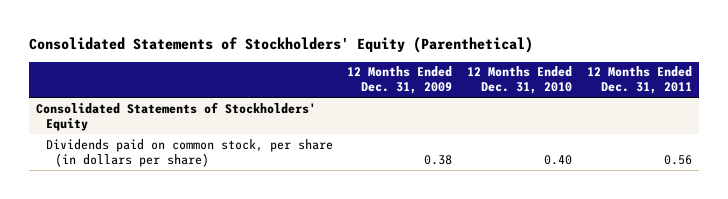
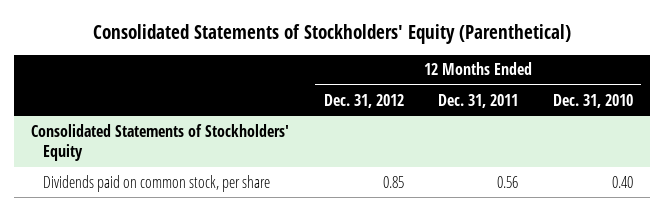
[347,66,453,95] 12 Months Ended Dec. 31, 2009 -> none
none -> [323,93,404,108] Dec. 31, 2012
[45,138,333,167] Dividends paid on common stock, per share (in dollars per share) -> [42,174,270,192] Dividends paid on common stock, per share

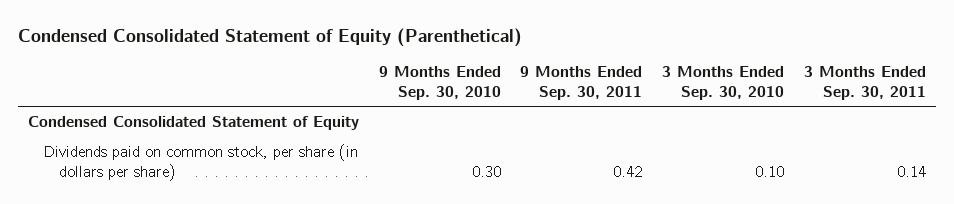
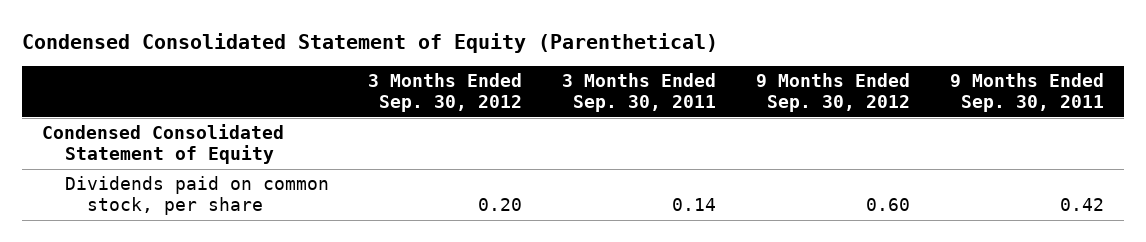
[378,65,501,100] 9 Months Ended Sep. 30, 2010 -> none
[662,65,785,100] 3 Months Ended Sep. 30, 2010 -> none
none -> [368,73,523,113] 3 Months Ended Sep. 30, 2012
none -> [756,73,911,113] 9 Months Ended Sep. 30, 2012
[43,144,359,181] Dividends paid on common stock, per share (in dollars per share) -> [64,176,329,216] Dividends paid on common stock, per share

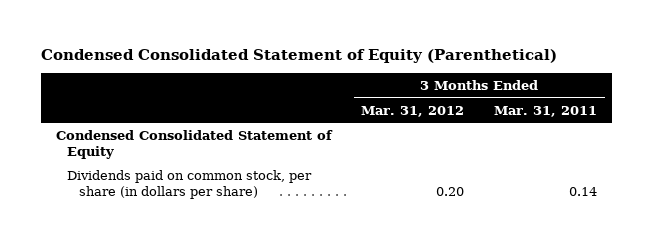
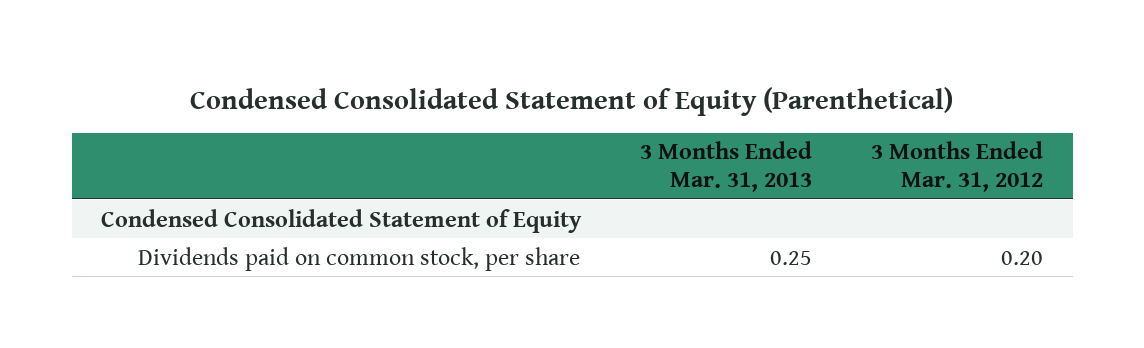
[494,105,598,117] Mar. 31, 2011 -> none
none -> [640,141,813,193] 3 Months Ended Mar. 31, 2013
[67,169,313,199] Dividends paid on common stock, per share (in dollars per share) -> [138,246,581,271] Dividends paid on common stock, per share

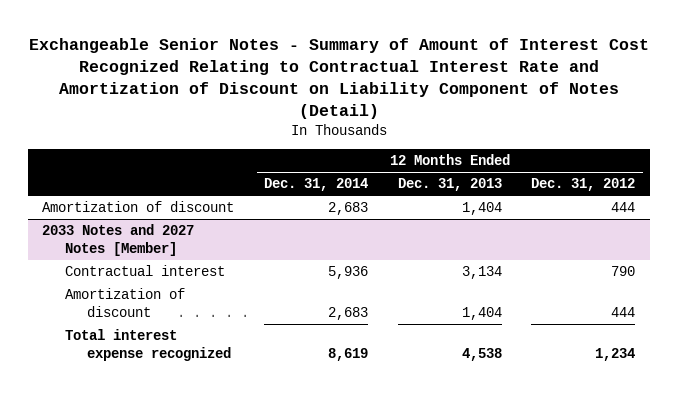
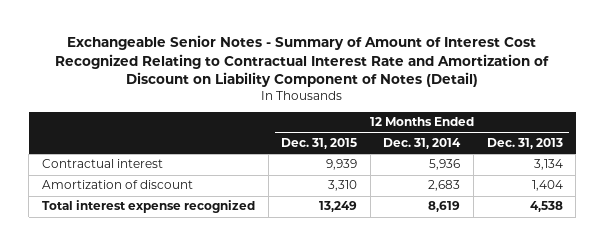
[531,178,636,192] Dec. 31, 2012 -> none
none -> [281,138,358,150] Dec. 31, 2015
[42,201,235,213] Amortization of discount -> none
[42,224,195,256] 2033 Notes and 2027 Notes [Member] -> none

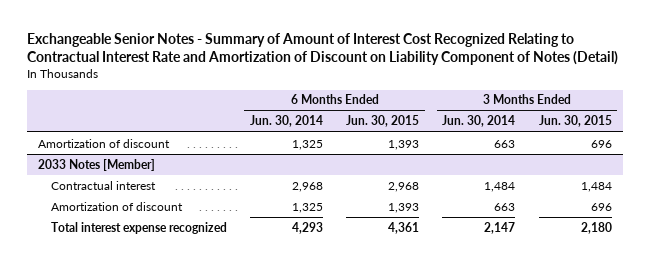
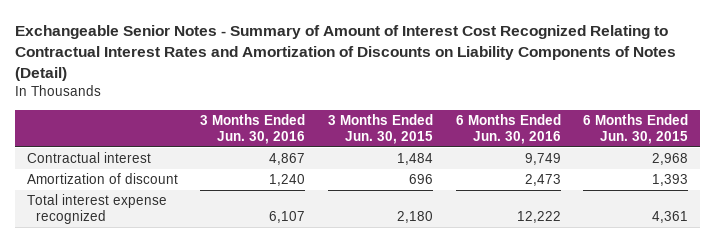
[26,33,618,66] Exchangeable Senior Notes - Summary of Amount of Interest Cost Recognized Relating to Contractual Interest Rate and Amortization of Discount on Liability Component of Notes (Detail) -> [15,25,677,82] Exchangeable Senior Notes - Summary of Amount of Interest Cost Recognized Relating to Contractual Interest Rates and Amortization of Discounts on Liability Components of Notes (Detail)
[249,115,323,128] Jun. 30, 2014 -> none
[442,115,516,128] Jun. 30, 2014 -> none
none -> [200,113,306,144] 3 Months Ended Jun. 30, 2016
none -> [455,113,561,144] 6 Months Ended Jun. 30, 2016
[38,138,171,148] Amortization of discount -> none
[38,158,156,171] 2033 Notes [Member] -> none

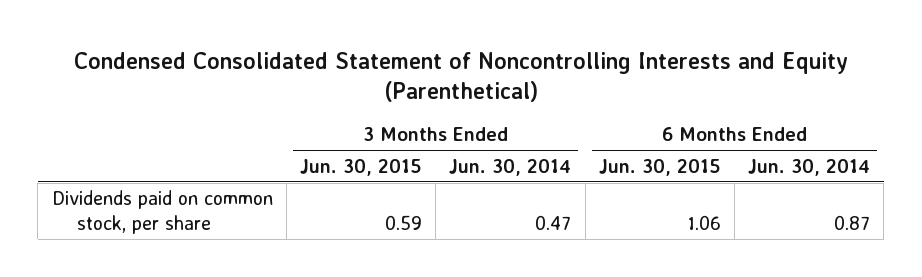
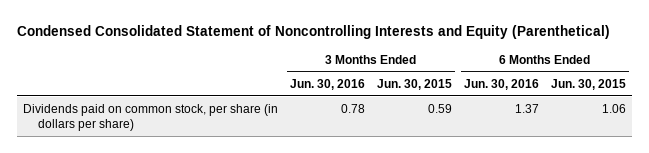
[449,158,572,176] Jun. 30, 2014 -> none
[748,158,871,176] Jun. 30, 2014 -> none
none -> [290,78,366,90] Jun. 30, 2016
none -> [464,78,540,90] Jun. 30, 2016
[51,190,273,235] Dividends paid on common stock, per share -> [23,104,279,131] Dividends paid on common stock, per share (in dollars per share)

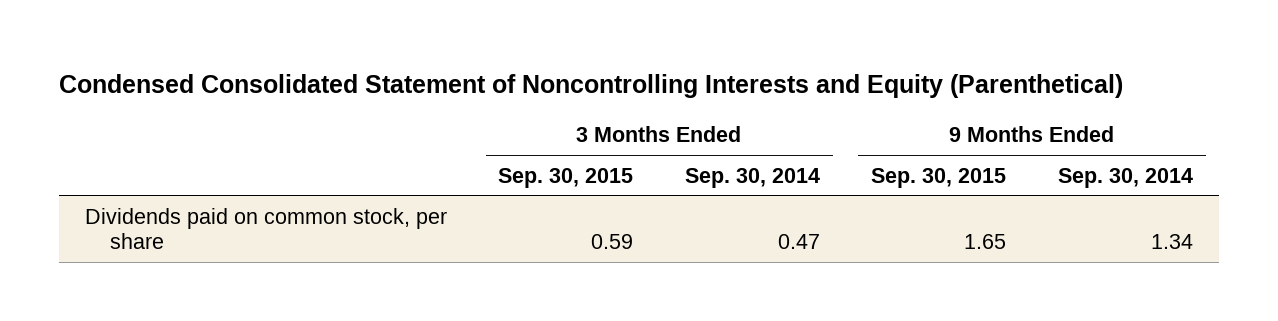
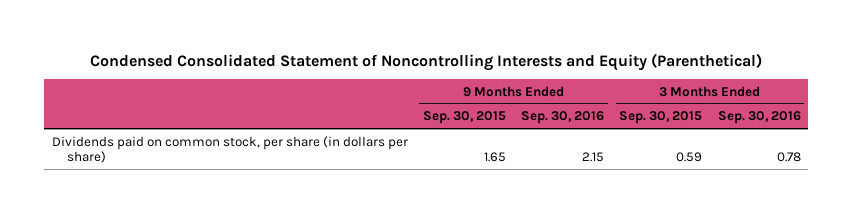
[684,167,820,188] Sep. 30, 2014 -> none
[1057,167,1193,188] Sep. 30, 2014 -> none
none -> [521,111,605,125] Sep. 30, 2016
none -> [717,111,801,125] Sep. 30, 2016
[84,207,447,250] Dividends paid on common stock, per share -> [51,135,408,164] Dividends paid on common stock, per share (in dollars per share)

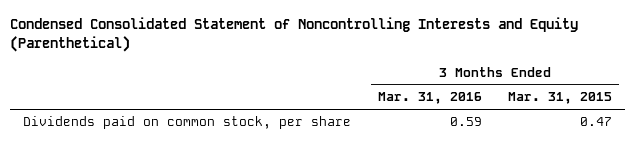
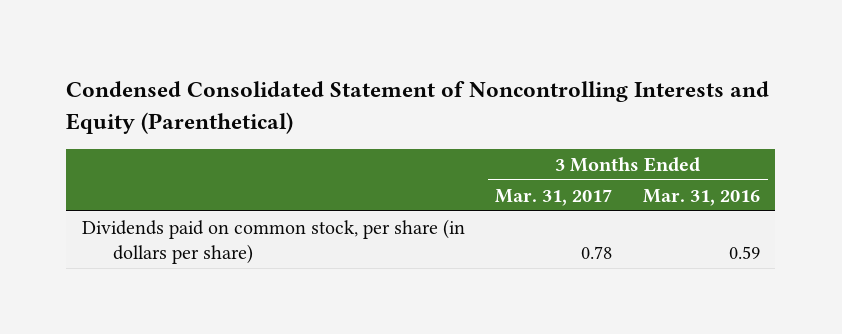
[508,92,613,105] Mar. 31, 2015 -> none
none -> [495,188,613,206] Mar. 31, 2017
[23,116,352,130] Dividends paid on common stock, per share -> [81,219,465,264] Dividends paid on common stock, per share (in dollars per share)

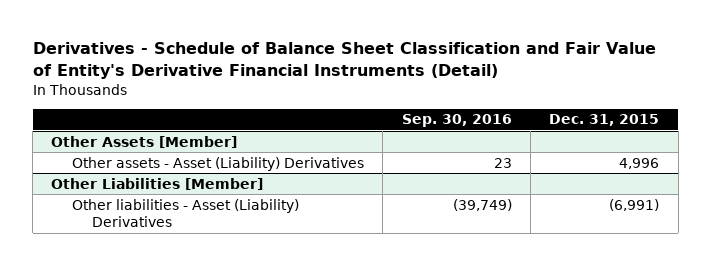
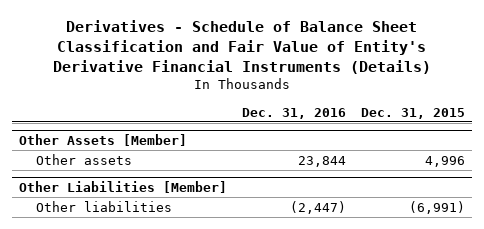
[32,42,656,79] Derivatives - Schedule of Balance Sheet Classification and Fair Value of Entity's Derivative Financial Instruments (Detail) -> [53,19,432,74] Derivatives - Schedule of Balance Sheet Classification and Fair Value of Entity's Derivative Financial Instruments (Details)
[401,114,512,128] Sep. 30, 2016 -> none
none -> [242,107,347,119] Dec. 31, 2016
[71,156,364,171] Other assets - Asset (Liability) Derivatives -> [36,153,133,165] Other assets
[71,198,299,227] Other liabilities - Asset (Liability) Derivatives -> [36,200,173,212] Other liabilities

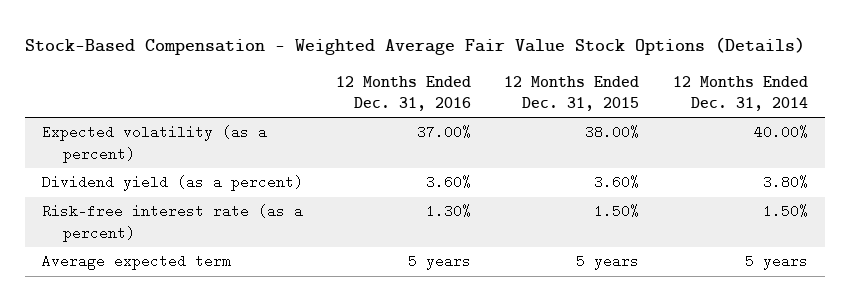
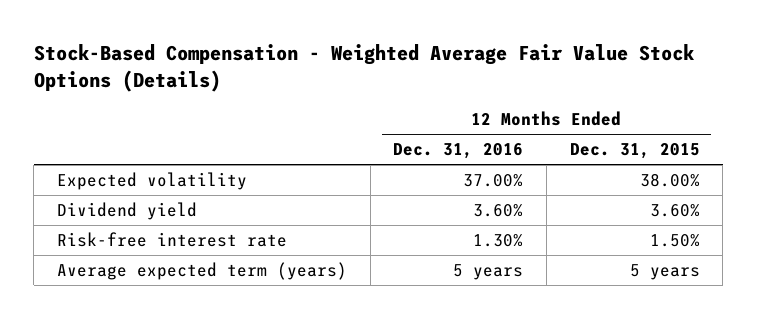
[672,75,808,112] 12 Months Ended Dec. 31, 2014 -> none
[41,125,267,163] Expected volatility (as a percent) -> [56,172,247,191] Expected volatility
[41,175,303,192] Dividend yield (as a percent) -> [56,202,197,221] Dividend yield
[41,204,303,242] Risk-free interest rate (as a percent) -> [56,232,287,248] Risk-free interest rate
[41,254,231,271] Average expected term -> [56,262,347,281] Average expected term (years)

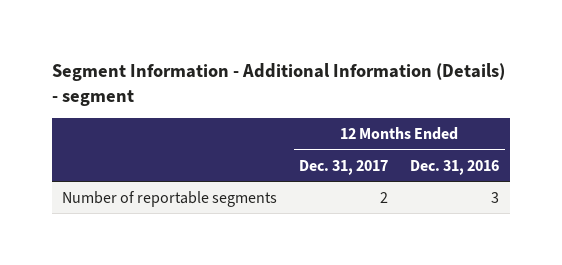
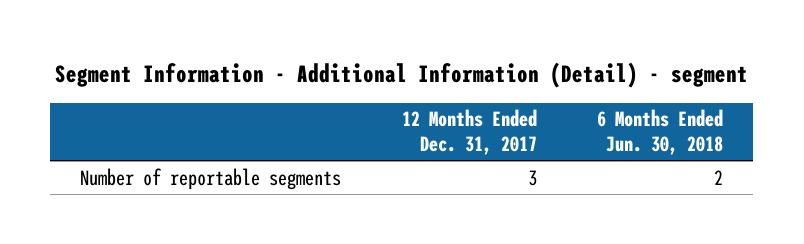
[51,62,505,106] Segment Information - Additional Information (Details) - segment -> [54,62,748,89] Segment Information - Additional Information (Detail) - segment
[410,159,500,175] Dec. 31, 2016 -> none
none -> [597,109,724,156] 6 Months Ended Jun. 30, 2018
[380,192,389,204] 2 -> [527,169,537,186] 3

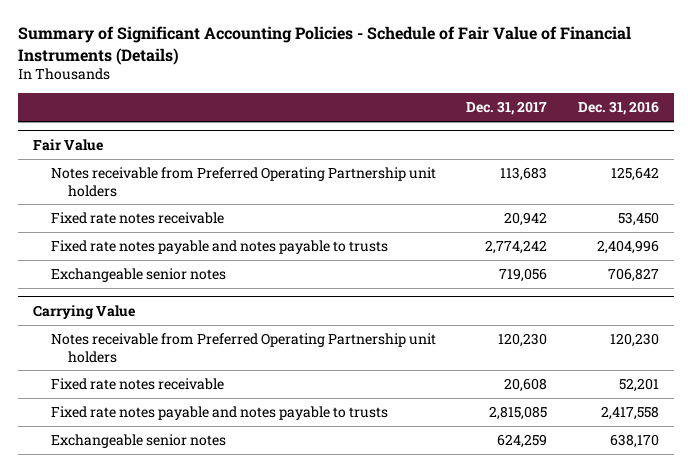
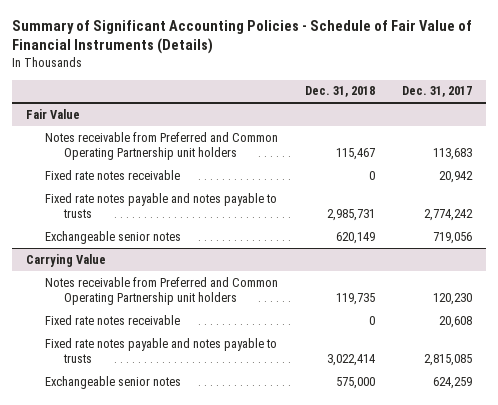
[578,101,660,116] Dec. 31, 2016 -> none
none -> [304,86,375,98] Dec. 31, 2018
[50,166,436,197] Notes receivable from Preferred Operating Partnership unit holders -> [44,131,278,161] Notes receivable from Preferred and Common Operating Partnership unit holders
[50,332,436,363] Notes receivable from Preferred Operating Partnership unit holders -> [44,276,278,306] Notes receivable from Preferred and Common Operating Partnership unit holders

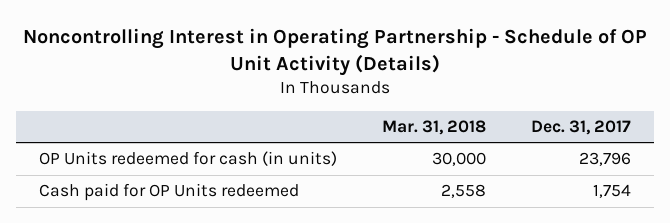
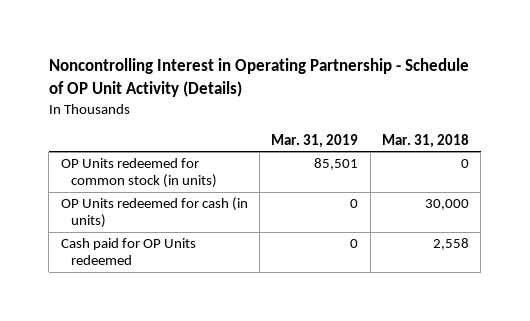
[531,119,632,135] Dec. 31, 2017 -> none
none -> [271,133,359,148] Mar. 31, 2019
none -> [60,158,218,189] OP Units redeemed for common stock (in units)

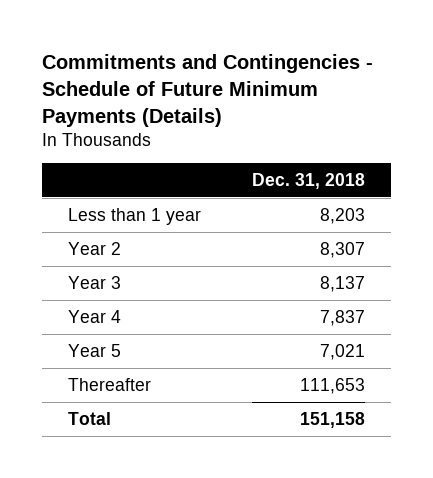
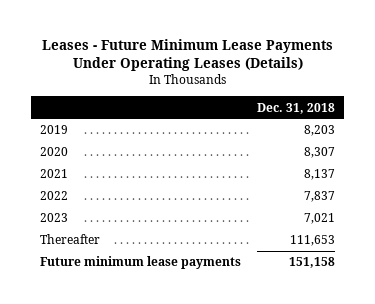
[41,53,373,127] Commitments and Contingencies - Schedule of Future Minimum Payments (Details) -> [41,38,333,72] Leases - Future Minimum Lease Payments Under Operating Leases (Details)
[67,207,201,225] Less than 1 year -> [39,125,68,135] 2019
[67,241,121,255] Year 2 -> [39,147,68,157] 2020
[67,275,121,289] Year 3 -> [39,169,68,179] 2021
[67,309,121,323] Year 4 -> [39,191,68,201] 2022
[67,343,121,357] Year 5 -> [39,213,68,223] 2023
[67,411,111,425] Total -> [39,256,241,270] Future minimum lease payments

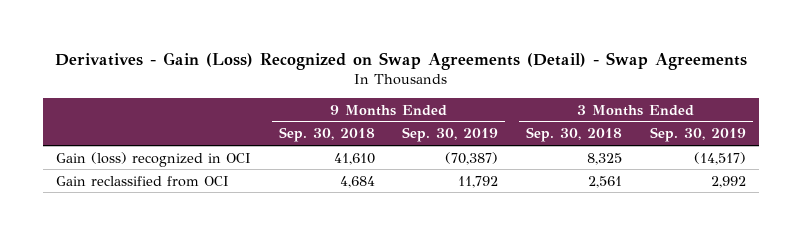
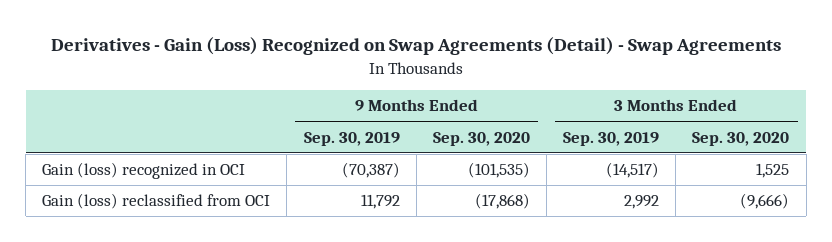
[278,127,375,143] Sep. 30, 2018 -> none
[526,127,623,143] Sep. 30, 2018 -> none
none -> [432,131,530,146] Sep. 30, 2020
none -> [692,131,790,146] Sep. 30, 2020
[56,175,230,187] Gain reclassified from OCI -> [42,193,271,210] Gain (loss) reclassified from OCI

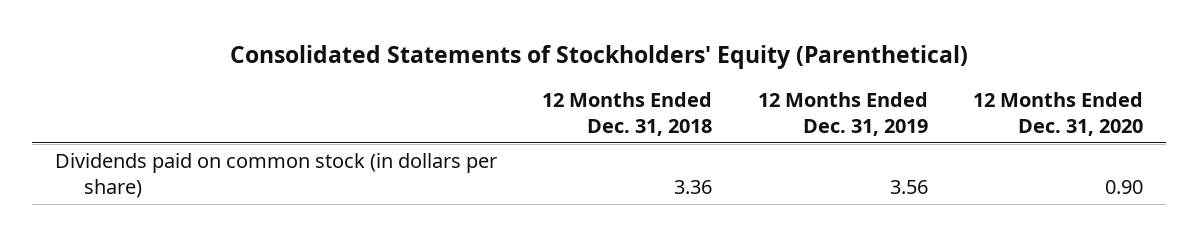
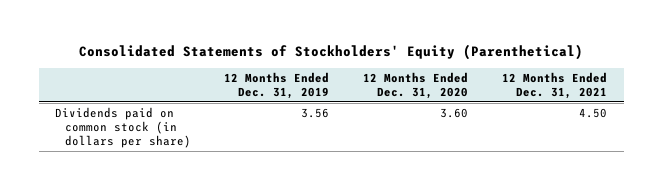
[542,92,713,137] 12 Months Ended Dec. 31, 2018 -> none
none -> [502,71,608,99] 12 Months Ended Dec. 31, 2021
[1105,180,1144,195] 0.90 -> [440,108,469,119] 3.60

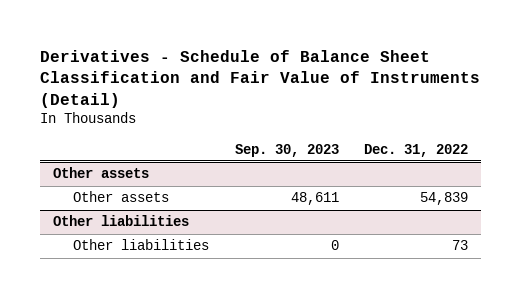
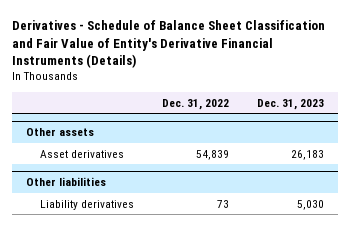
[40,49,481,108] Derivatives - Schedule of Balance Sheet Classification and Fair Value of Instruments (Detail) -> [12,19,326,69] Derivatives - Schedule of Balance Sheet Classification and Fair Value of Entity's Derivative Financial Instruments (Details)
[234,143,339,157] Sep. 30, 2023 -> none
none -> [256,98,324,110] Dec. 31, 2023
[73,191,170,203] Other assets -> [39,149,124,158] Asset derivatives
[73,239,210,251] Other liabilities -> [39,199,134,210] Liability derivatives

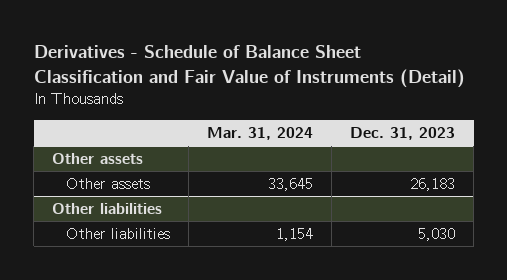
[12,19,326,69] Derivatives - Schedule of Balance Sheet Classification and Fair Value of Entity's Derivative Financial Instruments (Details) -> [33,45,465,88] Derivatives - Schedule of Balance Sheet Classification and Fair Value of Instruments (Detail)
[161,98,229,110] Dec. 31, 2022 -> none
none -> [206,127,313,141] Mar. 31, 2024
[39,149,124,158] Asset derivatives -> [65,177,150,189] Other assets
[39,199,134,210] Liability derivatives -> [65,227,170,239] Other liabilities

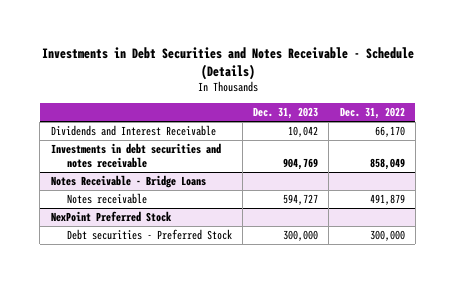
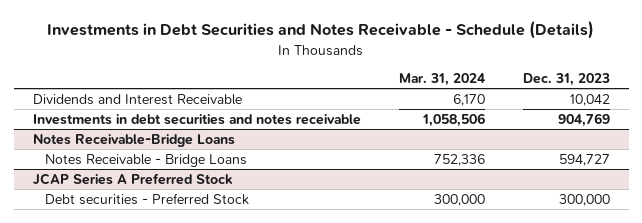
[339,107,405,120] Dec. 31, 2022 -> none
none -> [398,73,485,87] Mar. 31, 2024
[50,211,172,223] NexPoint Preferred Stock -> none
[50,175,206,189] Notes Receivable - Bridge Loans -> [32,133,235,147] Notes Receivable-Bridge Loans
[66,193,147,205] Notes receivable -> [44,153,247,167] Notes Receivable - Bridge Loans
none -> [32,172,233,185] JCAP Series A Preferred Stock

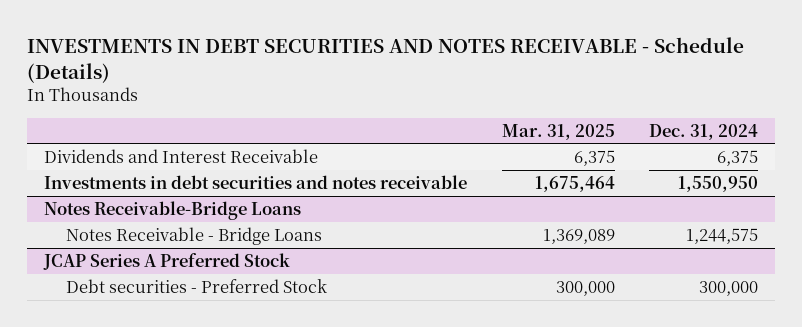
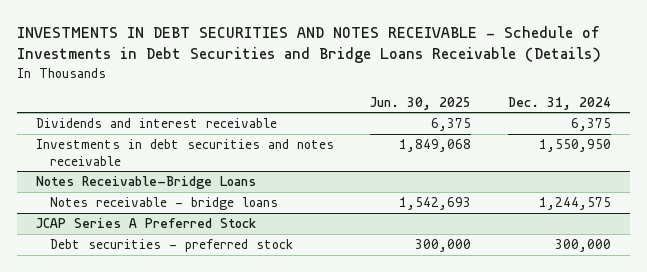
[27,36,745,83] INVESTMENTS IN DEBT SECURITIES AND NOTES RECEIVABLE - Schedule (Details) -> [17,26,602,64] INVESTMENTS IN DEBT SECURITIES AND NOTES RECEIVABLE - Schedule of Investments in Debt Securities and Bridge Loans Receivable (Details)
[501,123,615,140] Mar. 31, 2025 -> none
none -> [370,96,472,110] Jun. 30, 2025
[44,148,319,163] Dividends and Interest Receivable -> [35,118,277,129] Dividends and interest receivable
[65,226,322,245] Notes Receivable - Bridge Loans -> [49,197,278,211] Notes receivable - bridge loans
[65,278,327,293] Debt securities - Preferred Stock -> [49,239,293,253] Debt securities - preferred stock

